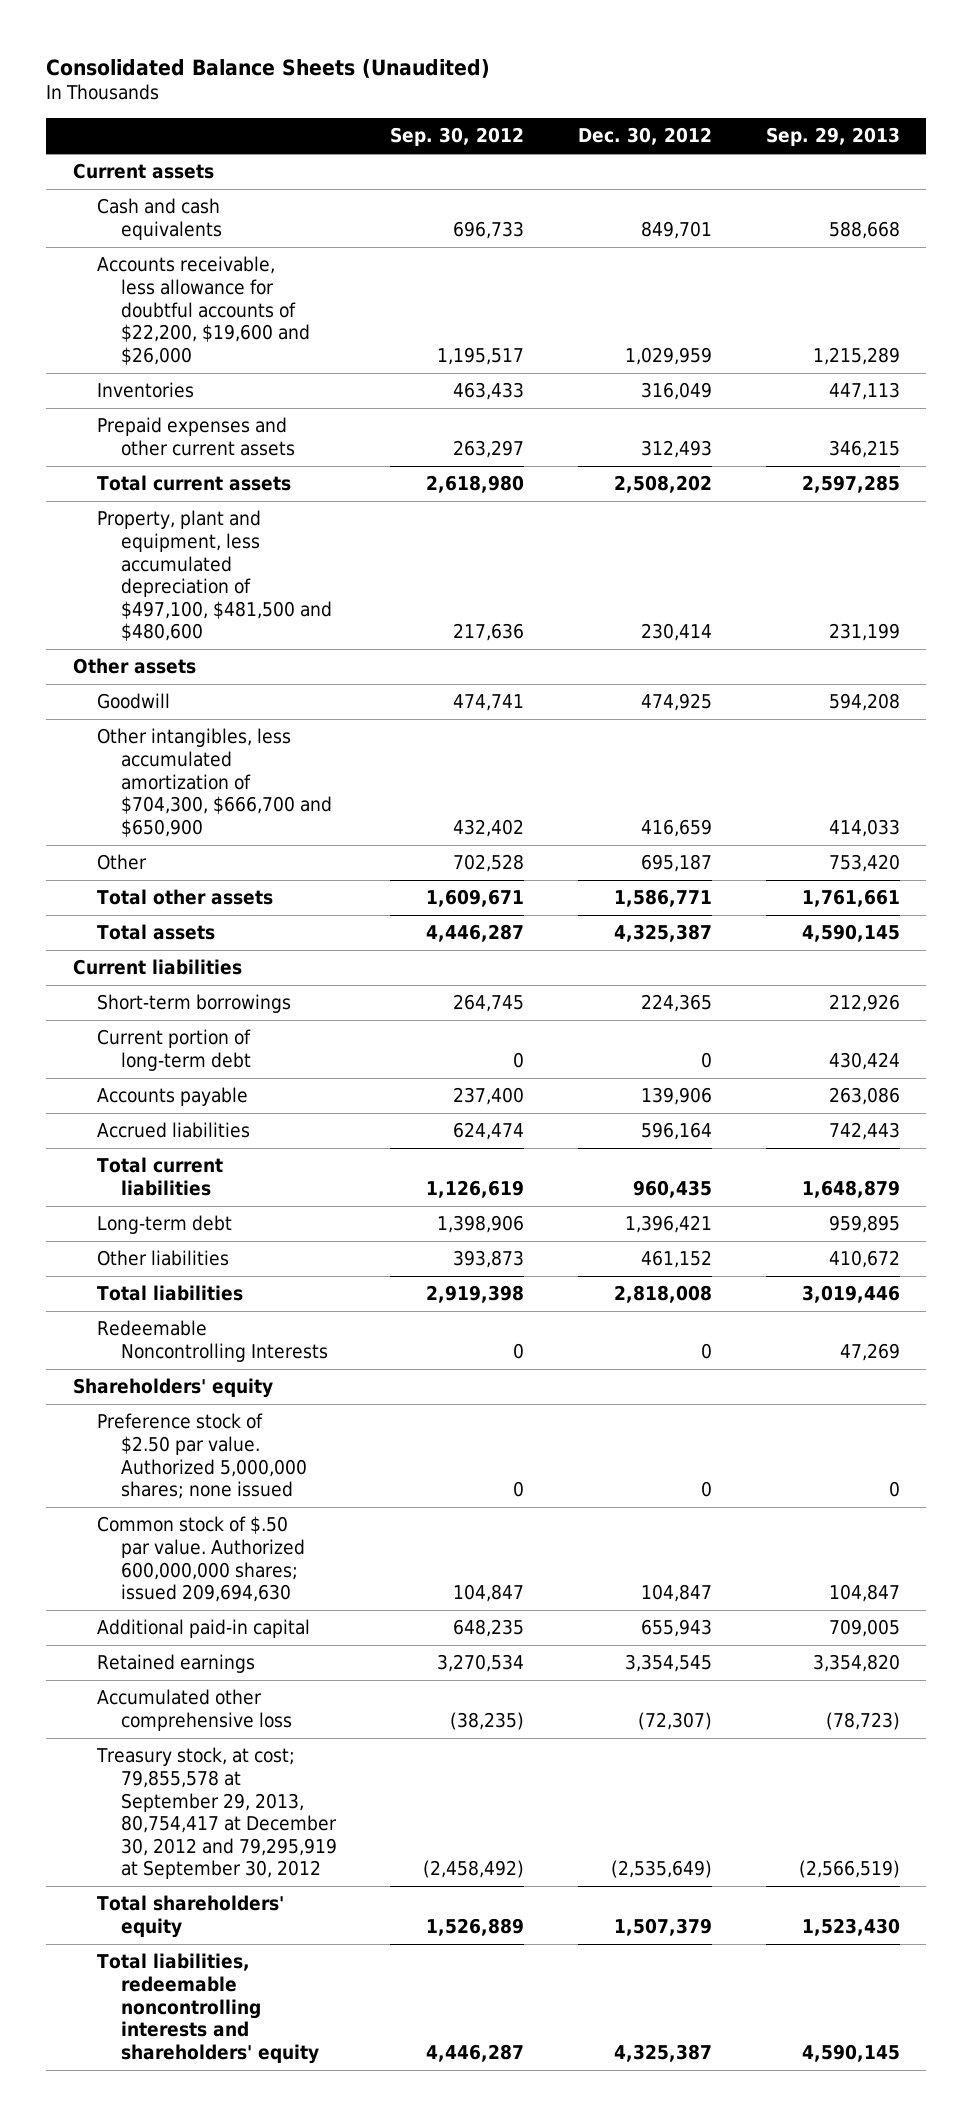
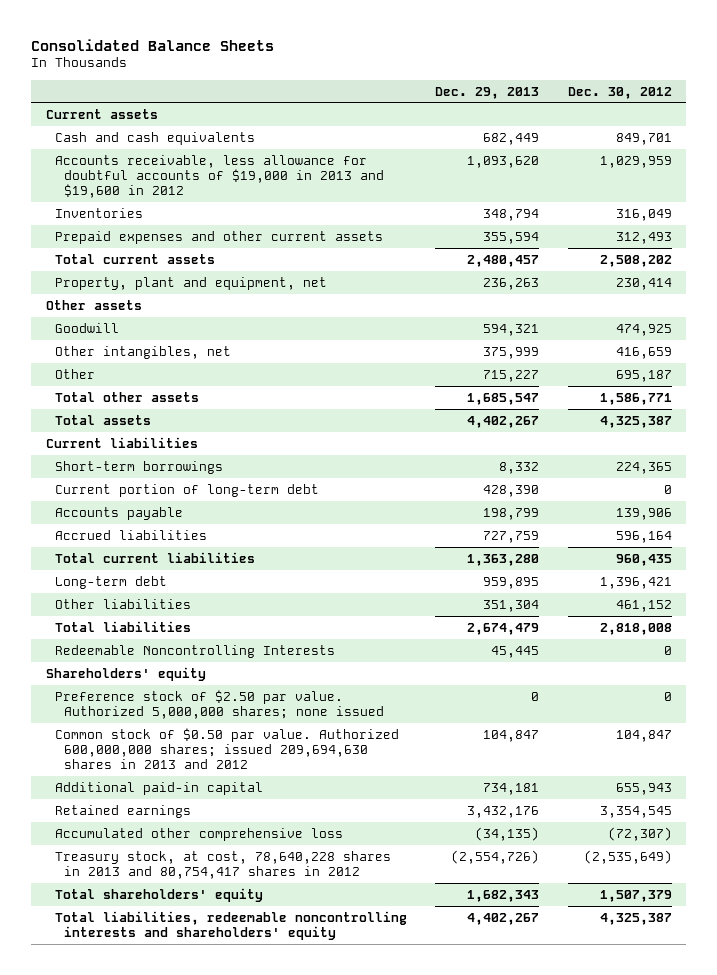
[46,58,491,78] Consolidated Balance Sheets (Unaudited) -> [31,38,275,51] Consolidated Balance Sheets
[390,127,525,147] Sep. 30, 2012 -> none
[765,127,900,147] Sep. 29, 2013 -> none
none -> [435,86,540,99] Dec. 29, 2013
[96,256,310,365] Accounts receivable, less allowance for doubtful accounts of $22,200, $19,600 and $26,000 -> [54,154,384,198] Accounts receivable, less allowance for doubtful accounts of $19,000 in 2013 and $19,600 in 2012
[96,510,332,642] Property, plant and equipment, less accumulated depreciation of $497,100, $481,500 and $480,600 -> [54,276,327,290] Property, plant and equipment, net
[96,728,332,837] Other intangibles, less accumulated amortization of $704,300, $666,700 and $650,900 -> [54,345,231,359] Other intangibles, net
[96,1516,305,1603] Common stock of $.50 par value. Authorized 600,000,000 shares; issued 209,694,630 -> [54,727,399,769] Common stock of $0.50 par value. Authorized 600,000,000 shares; issued 209,694,630 shares in 2013 and 2012
[95,1747,337,1880] Treasury stock, at cost; 79,855,578 at September 29, 2013, 80,754,417 at December 30, 2012 and 79,295,919 at September 30, 2012 -> [54,850,391,879] Treasury stock, at cost, 78,640,228 shares in 2013 and 80,754,417 shares in 2012

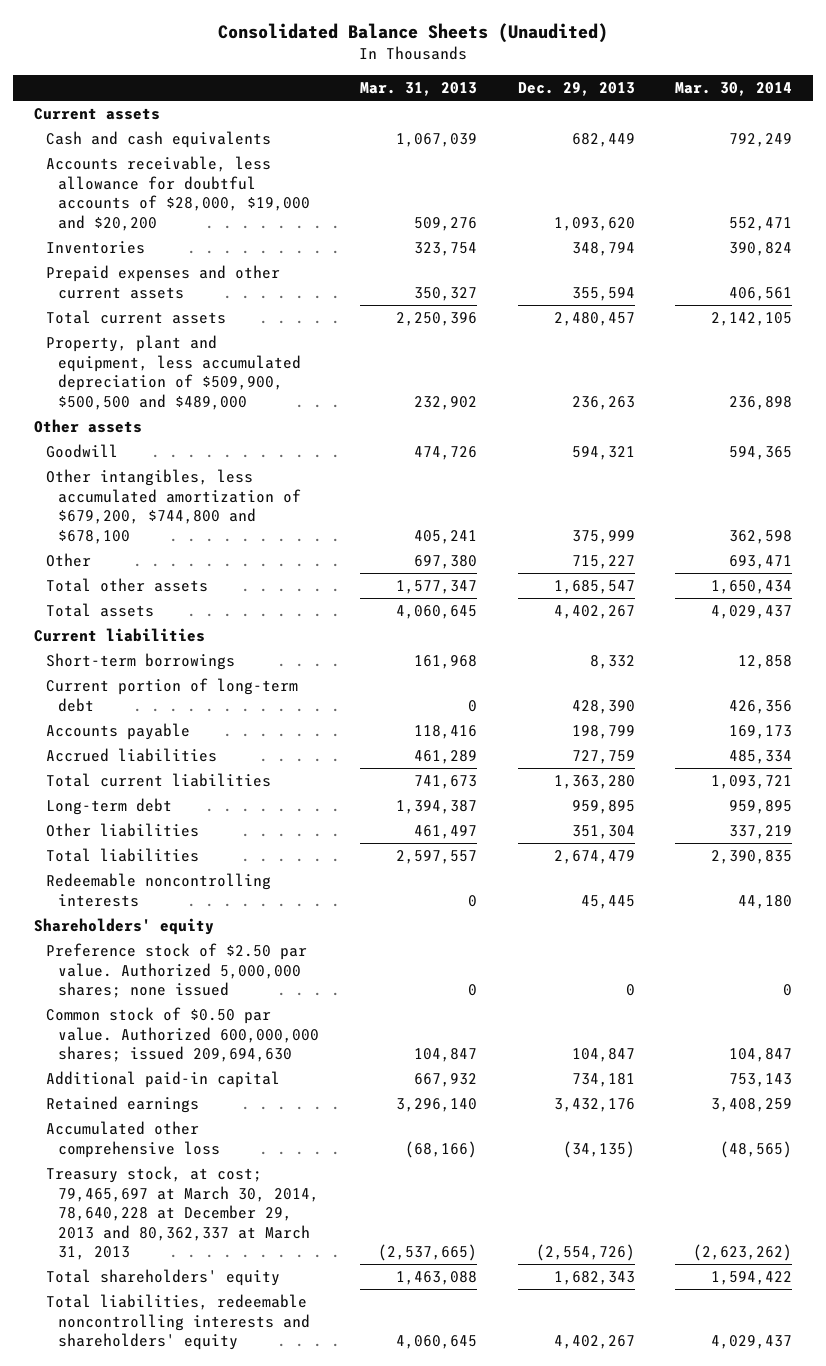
[31,38,275,51] Consolidated Balance Sheets -> [217,22,608,43] Consolidated Balance Sheets (Unaudited)
[567,86,672,99] Dec. 30, 2012 -> none
none -> [359,81,477,96] Mar. 31, 2013
none -> [675,81,793,96] Mar. 30, 2014
[54,154,384,198] Accounts receivable, less allowance for doubtful accounts of $19,000 in 2013 and $19,600 in 2012 -> [45,156,311,231] Accounts receivable, less allowance for doubtful accounts of $28,000, $19,000 and $20,200
[54,276,327,290] Property, plant and equipment, net -> [45,335,302,410] Property, plant and equipment, less accumulated depreciation of $509,900, $500,500 and $489,000
[54,345,231,359] Other intangibles, net -> [45,469,302,544] Other intangibles, less accumulated amortization of $679,200, $744,800 and $678,100
[54,644,335,658] Redeemable Noncontrolling Interests -> [45,873,271,907] Redeemable noncontrolling interests
[54,727,399,769] Common stock of $0.50 par value. Authorized 600,000,000 shares; issued 209,694,630 shares in 2013 and 2012 -> [45,1007,320,1063] Common stock of $0.50 par value. Authorized 600,000,000 shares; issued 209,694,630
[54,850,391,879] Treasury stock, at cost, 78,640,228 shares in 2013 and 80,754,417 shares in 2012 -> [45,1166,320,1261] Treasury stock, at cost; 79,465,697 at March 30, 2014, 78,640,228 at December 29, 2013 and 80,362,337 at March 31, 2013

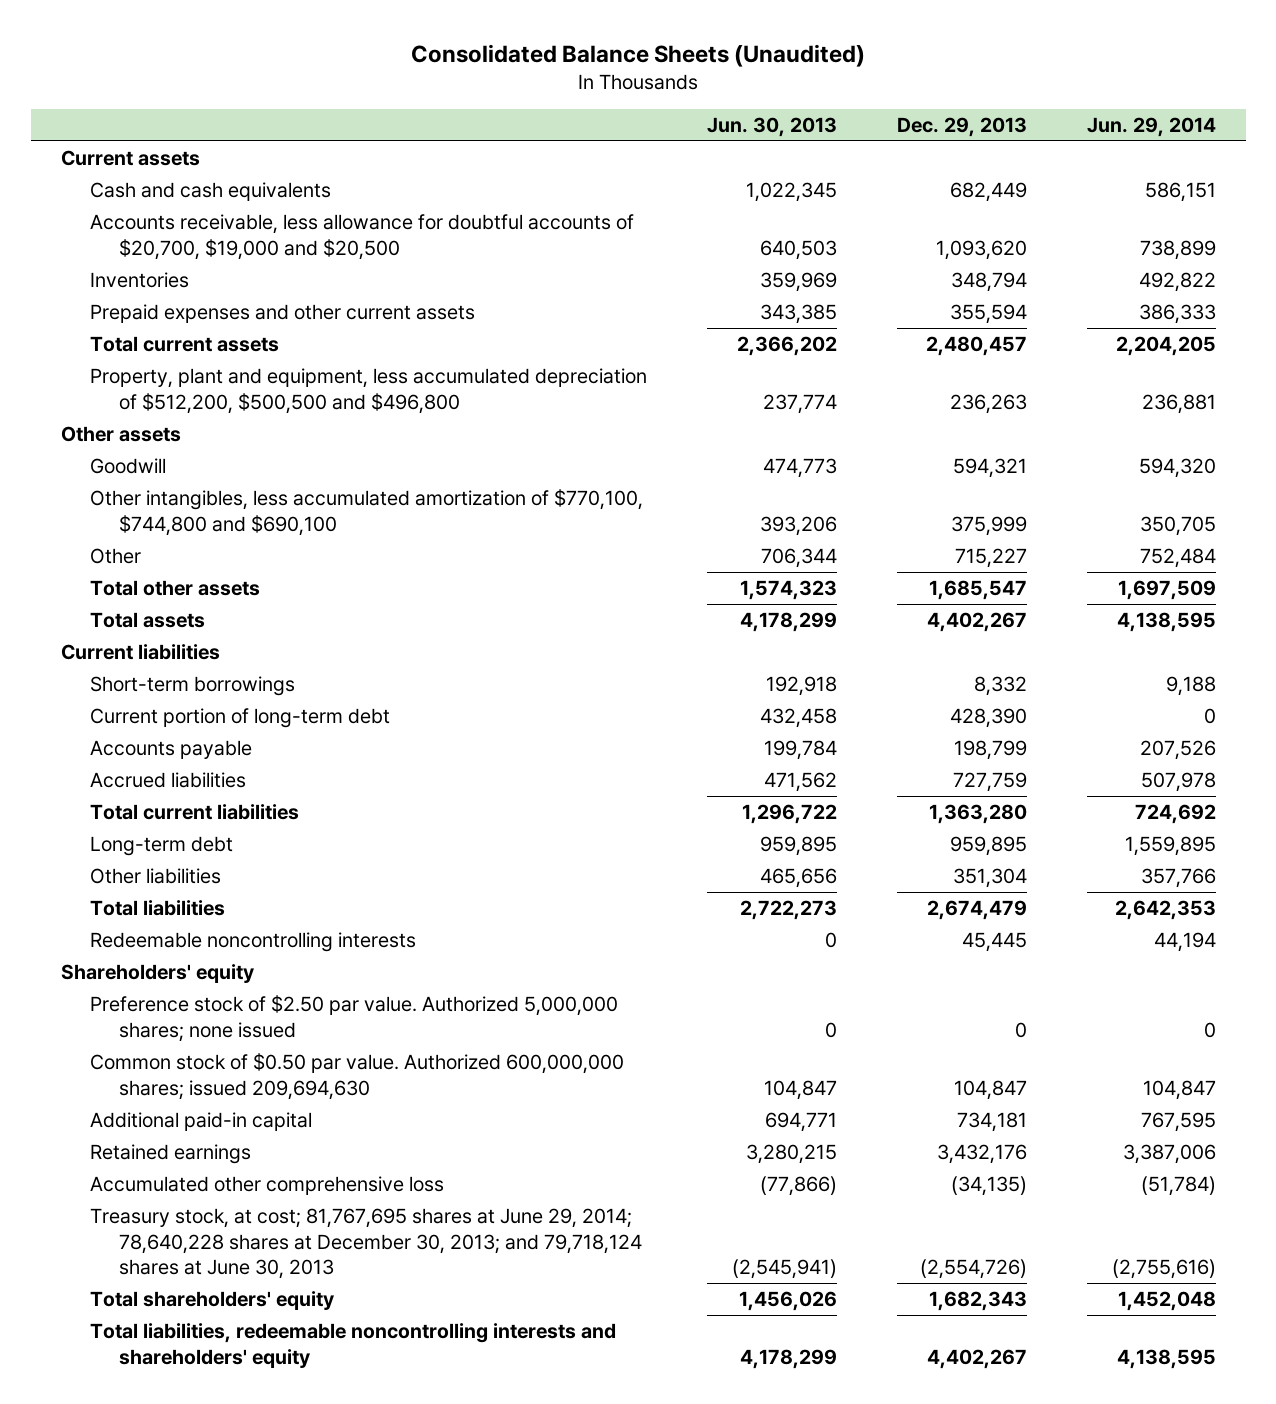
[359,81,477,96] Mar. 31, 2013 -> none
[675,81,793,96] Mar. 30, 2014 -> none
none -> [706,117,837,138] Jun. 30, 2013
none -> [1086,117,1216,138] Jun. 29, 2014
[45,156,311,231] Accounts receivable, less allowance for doubtful accounts of $28,000, $19,000 and $20,200 -> [90,214,635,260] Accounts receivable, less allowance for doubtful accounts of $20,700, $19,000 and $20,500
[45,335,302,410] Property, plant and equipment, less accumulated depreciation of $509,900, $500,500 and $489,000 -> [90,368,648,414] Property, plant and equipment, less accumulated depreciation of $512,200, $500,500 and $496,800
[45,469,302,544] Other intangibles, less accumulated amortization of $679,200, $744,800 and $678,100 -> [90,489,644,536] Other intangibles, less accumulated amortization of $770,100, $744,800 and $690,100
[45,1166,320,1261] Treasury stock, at cost; 79,465,697 at March 30, 2014, 78,640,228 at December 29, 2013 and 80,362,337 at March 31, 2013 -> [90,1208,643,1280] Treasury stock, at cost; 81,767,695 shares at June 29, 2014; 78,640,228 shares at December 30, 2013; and 79,718,124 shares at June 30, 2013

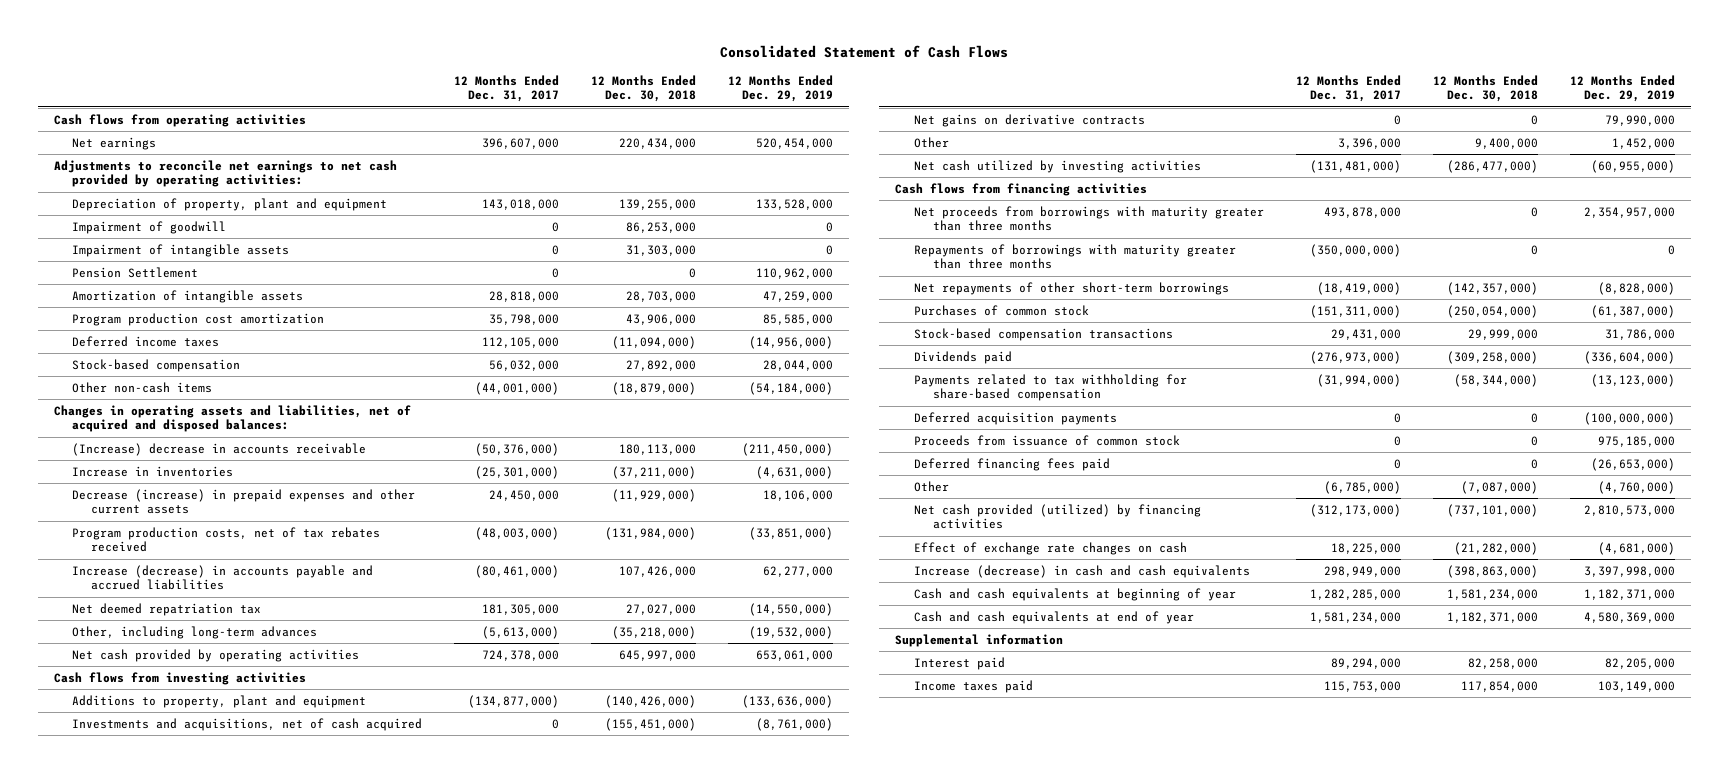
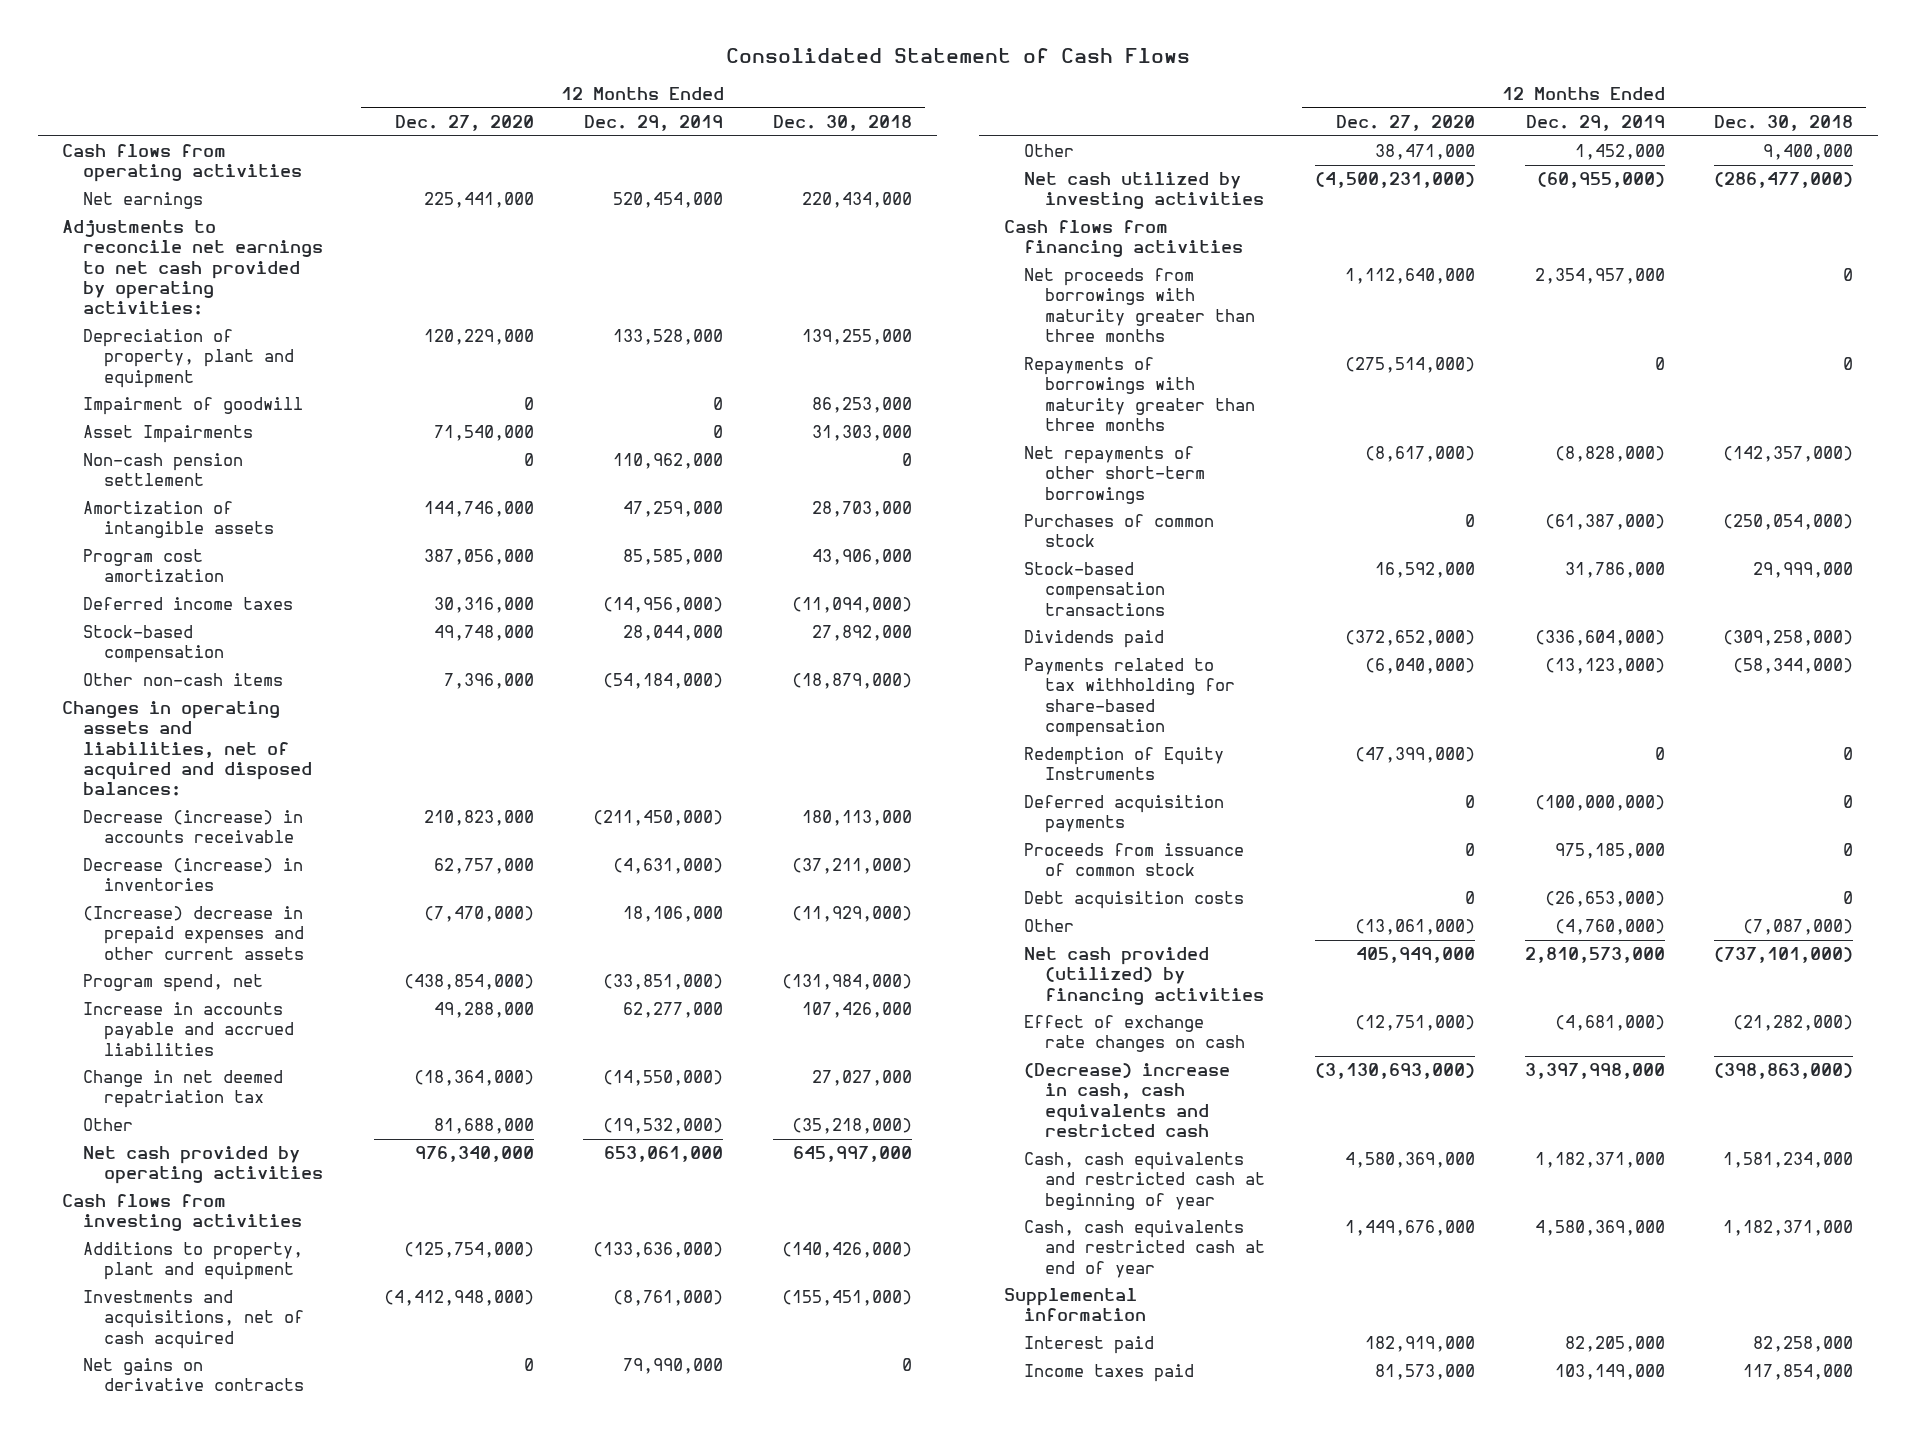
[454,74,560,103] 12 Months Ended Dec. 31, 2017 -> none
none -> [394,115,534,132] Dec. 27, 2020
[72,243,290,257] Impairment of intangible assets -> [83,425,254,444] Asset Impairments
[72,266,199,278] Pension Settlement -> [83,453,244,487] Non-cash pension settlement
[72,312,325,326] Program production cost amortization -> [83,549,224,583] Program cost amortization
[72,442,367,456] (Increase) decrease in accounts receivable -> [83,810,304,844] Decrease (increase) in accounts receivable
[72,465,234,477] Increase in inventories -> [83,858,304,892] Decrease (increase) in inventories
[72,488,416,515] Decrease (increase) in prepaid expenses and other current assets -> [83,906,304,960] (Increase) decrease in prepaid expenses and other current assets
[72,526,381,553] Program production costs, net of tax rebates received -> [83,974,264,993] Program spend, net
[72,564,374,591] Increase (decrease) in accounts payable and accrued liabilities -> [83,1002,294,1056] Increase in accounts payable and accrued liabilities
[72,602,262,616] Net deemed repatriation tax -> [83,1070,284,1109] Change in net deemed repatriation tax
[72,625,318,639] Other, including long-term advances -> [83,1118,134,1132] Other
none -> [1024,747,1225,781] Redemption of Equity Instruments
[913,457,1110,471] Deferred financing fees paid -> [1024,891,1245,910] Debt acquisition costs
[913,564,1250,578] Increase (decrease) in cash and cash equivalents -> [1024,1063,1231,1137] (Decrease) increase in cash, cash equivalents and restricted cash
[913,587,1236,601] Cash and cash equivalents at beginning of year -> [1024,1152,1266,1210] Cash, cash equivalents and restricted cash at beginning of year
[913,610,1194,624] Cash and cash equivalents at end of year -> [1024,1220,1266,1278] Cash, cash equivalents and restricted cash at end of year

